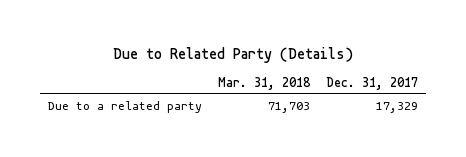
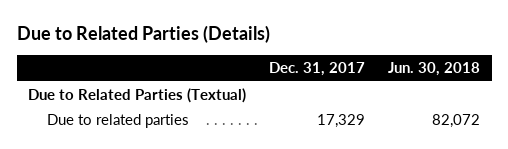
[113,47,354,64] Due to Related Party (Details) -> [16,25,270,44] Due to Related Parties (Details)
[218,76,312,90] Mar. 31, 2018 -> none
none -> [388,62,481,77] Jun. 30, 2018
none -> [28,88,247,104] Due to Related Parties (Textual)
[47,101,202,114] Due to a related party -> [47,114,190,129] Due to related parties

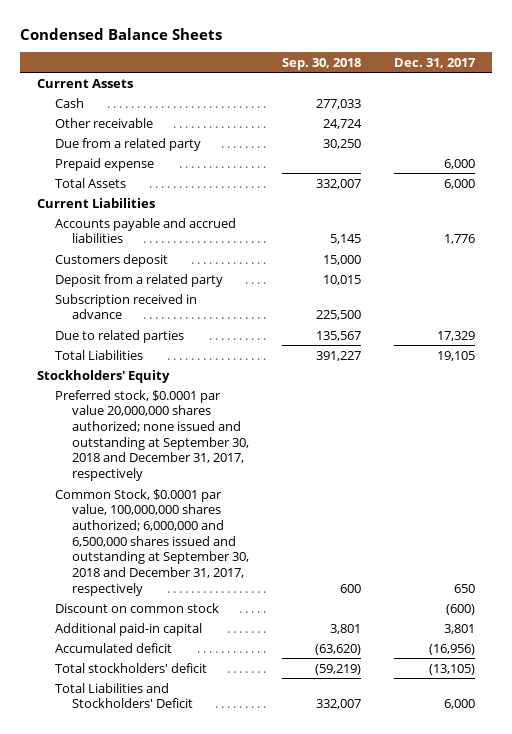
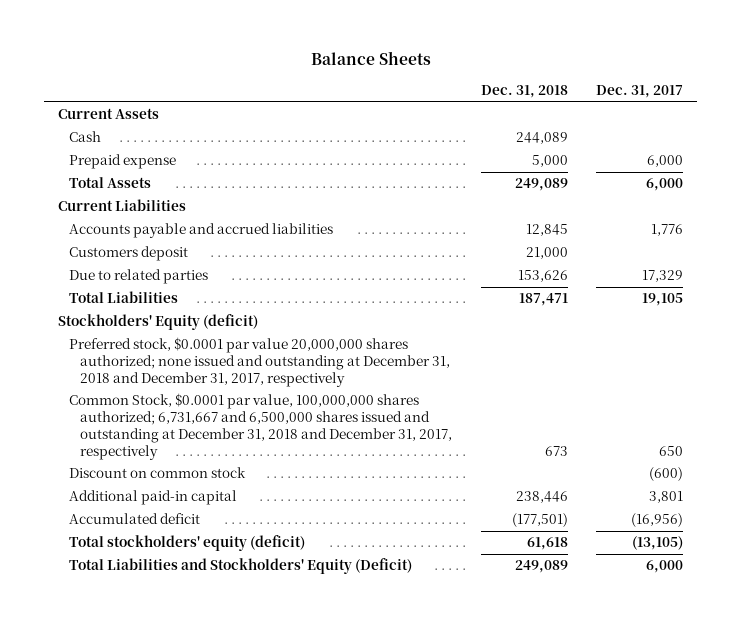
[20,27,223,40] Condensed Balance Sheets -> [310,51,431,66] Balance Sheets
[282,57,362,70] Sep. 30, 2018 -> none
none -> [480,85,568,99] Dec. 31, 2018
[54,117,153,128] Other receivable -> none
[54,137,201,151] Due from a related party -> none
[54,273,223,287] Deposit from a related party -> none
[54,293,197,320] Subscription received in advance -> none
[37,369,171,383] Stockholders' Equity -> [58,314,259,331] Stockholders' Equity (deficit)
[54,389,250,481] Preferred stock, $0.0001 par value 20,000,000 shares authorized; none issued and outstanding at September 30, 2018 and December 31, 2017, respectively -> [69,337,451,388] Preferred stock, $0.0001 par value 20,000,000 shares authorized; none issued and outstanding at December 31, 2018 and December 31, 2017, respectively
[54,488,250,596] Common Stock, $0.0001 par value, 100,000,000 shares authorized; 6,000,000 and 6,500,000 shares issued and outstanding at September 30, 2018 and December 31, 2017, respectively -> [69,393,453,460] Common Stock, $0.0001 par value, 100,000,000 shares authorized; 6,731,667 and 6,500,000 shares issued and outstanding at December 31, 2018 and December 31, 2017, respectively
[54,662,207,673] Total stockholders' deficit -> [69,535,306,552] Total stockholders' equity (deficit)
[54,682,194,709] Total Liabilities and Stockholders' Deficit -> [69,558,413,575] Total Liabilities and Stockholders' Equity (Deficit)

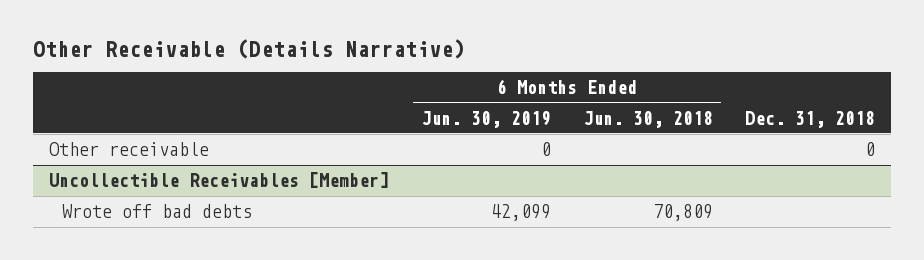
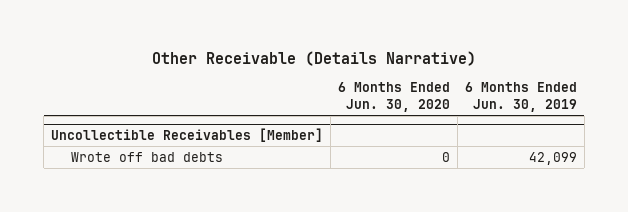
[582,110,713,128] Jun. 30, 2018 -> none
[744,110,875,128] Dec. 31, 2018 -> none
none -> [337,82,450,113] 6 Months Ended Jun. 30, 2020
[49,142,210,157] Other receivable -> none

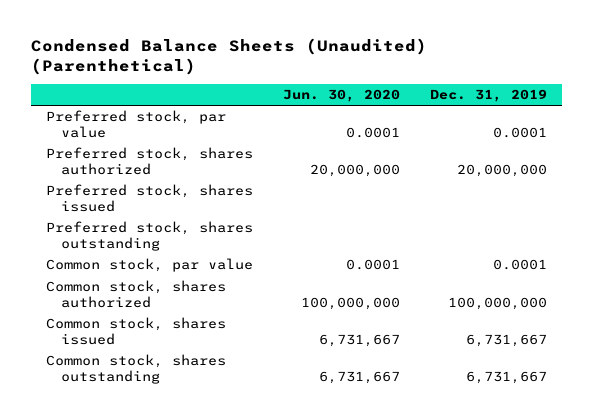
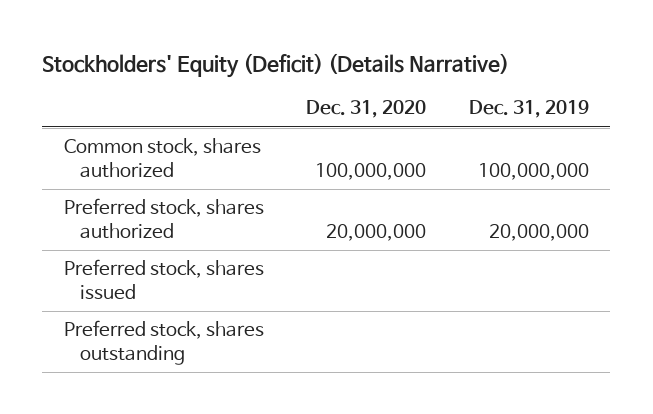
[30,37,427,75] Condensed Balance Sheets (Unaudited) (Parenthetical) -> [42,52,510,78] Stockholders' Equity (Deficit) (Details Narrative)
[282,88,400,102] Jun. 30, 2020 -> none
none -> [306,100,427,119] Dec. 31, 2020
[45,110,226,139] Preferred stock, par value -> none
[45,280,226,309] Common stock, shares authorized -> [63,138,261,179] Common stock, shares authorized
[45,258,253,273] Common stock, par value -> none
[45,317,226,346] Common stock, shares issued -> none
[45,354,226,385] Common stock, shares outstanding -> none

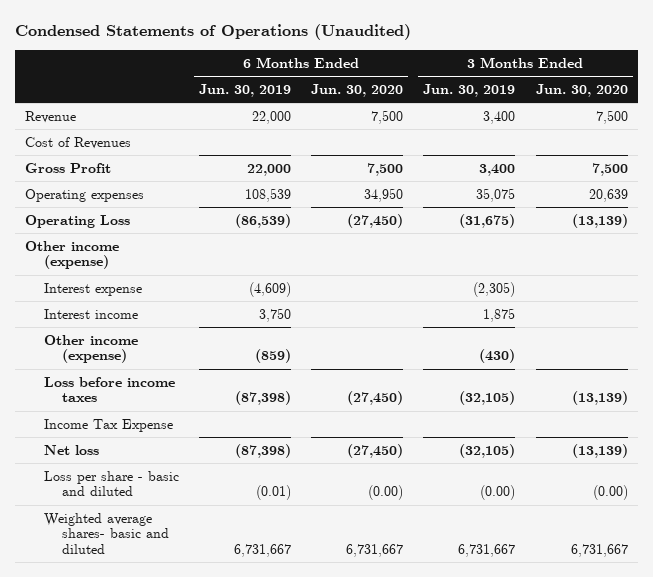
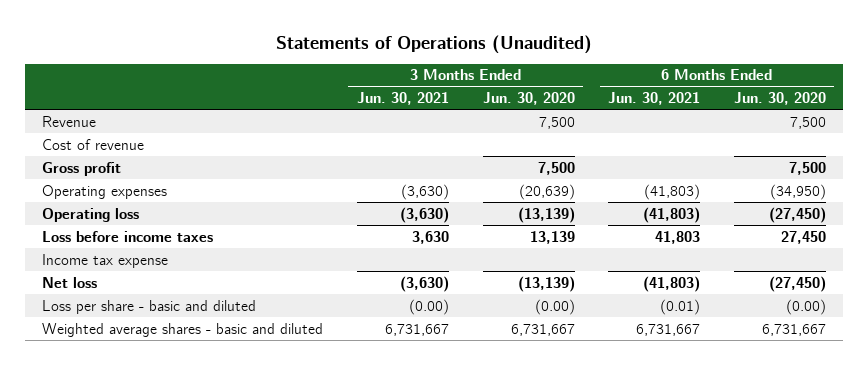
[15,24,412,41] Condensed Statements of Operations (Unaudited) -> [276,34,593,54] Statements of Operations (Unaudited)
[198,83,291,97] Jun. 30, 2019 -> none
[423,83,516,97] Jun. 30, 2019 -> none
none -> [356,91,449,105] Jun. 30, 2021
none -> [608,91,701,105] Jun. 30, 2021
[25,240,120,270] Other income (expense) -> none
[43,282,142,296] Interest expense -> none
[43,308,138,319] Interest income -> none
[43,334,138,364] Other income (expense) -> none
[25,136,132,149] Cost of Revenues -> [42,138,145,150] Cost of revenue
[25,162,112,173] Gross Profit -> [42,161,122,176] Gross profit
[364,187,404,202] 34,950 -> [769,183,826,200] (34,950)
[588,188,628,202] 20,639 -> [518,183,575,200] (20,639)
[25,214,131,228] Operating Loss -> [42,207,140,222] Operating loss
[347,391,404,406] (27,450) -> [780,230,826,244] 27,450
[571,391,628,406] (13,139) -> [529,230,575,244] 13,139
[43,418,173,432] Income Tax Expense -> [42,253,169,268] Income tax expense
[43,512,169,555] Weighted average shares- basic and diluted -> [42,322,324,337] Weighted average shares - basic and diluted

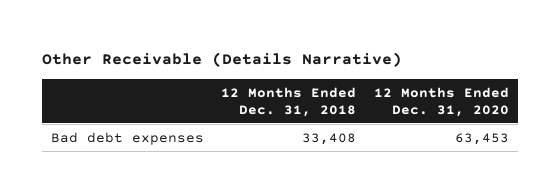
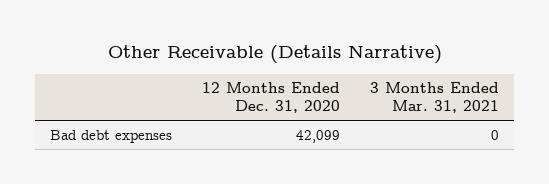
[221,86,357,117] 12 Months Ended Dec. 31, 2018 -> none
none -> [370,82,500,114] 3 Months Ended Mar. 31, 2021
[455,132,510,145] 63,453 -> [296,130,341,144] 42,099

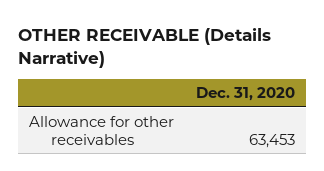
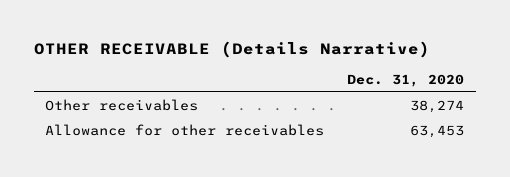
none -> [45,98,199,111] Other receivables

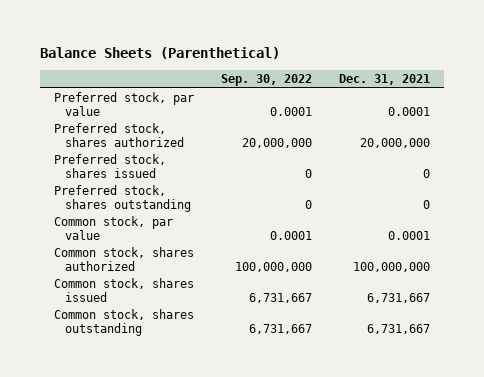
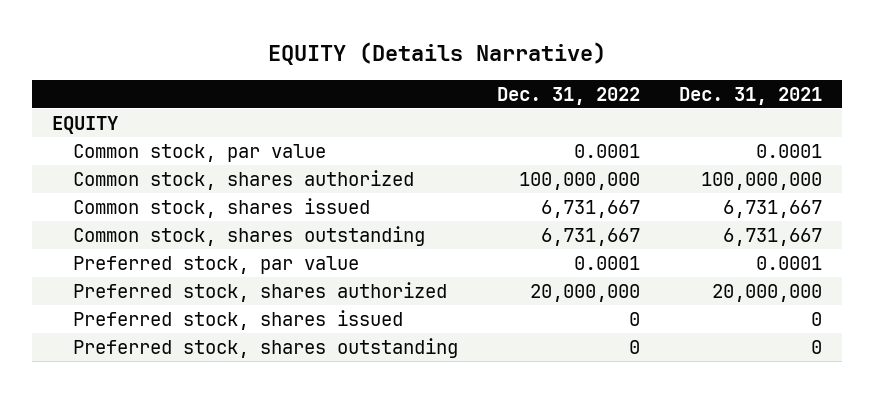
[40,47,281,60] Balance Sheets (Parenthetical) -> [268,42,607,66] EQUITY (Details Narrative)
[220,74,312,87] Sep. 30, 2022 -> none
none -> [497,86,641,105] Dec. 31, 2022
none -> [51,115,118,134] EQUITY
[53,92,194,116] Preferred stock, par value -> [73,255,360,274] Preferred stock, par value
[53,123,184,147] Preferred stock, shares authorized -> [73,281,448,302] Preferred stock, shares authorized
[53,154,166,178] Preferred stock, shares issued -> [73,309,404,330] Preferred stock, shares issued
[53,185,191,212] Preferred stock, shares outstanding -> [73,337,459,358] Preferred stock, shares outstanding

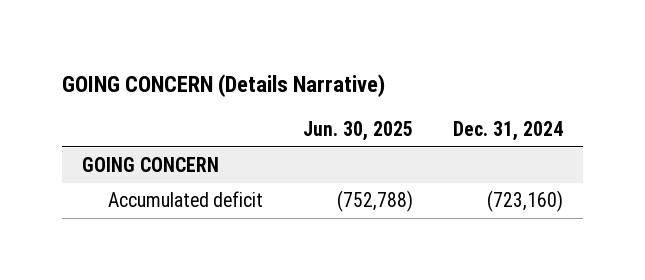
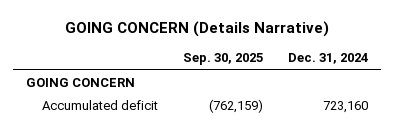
[302,121,413,142] Jun. 30, 2025 -> none
none -> [183,53,264,66] Sep. 30, 2025
[486,190,563,213] (723,160) -> [323,101,369,114] 723,160

